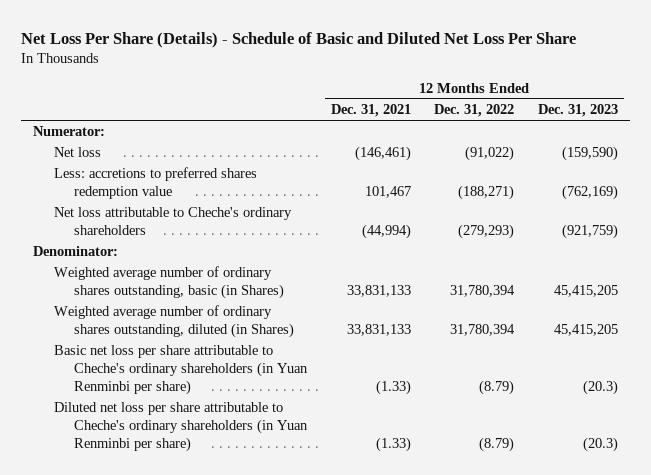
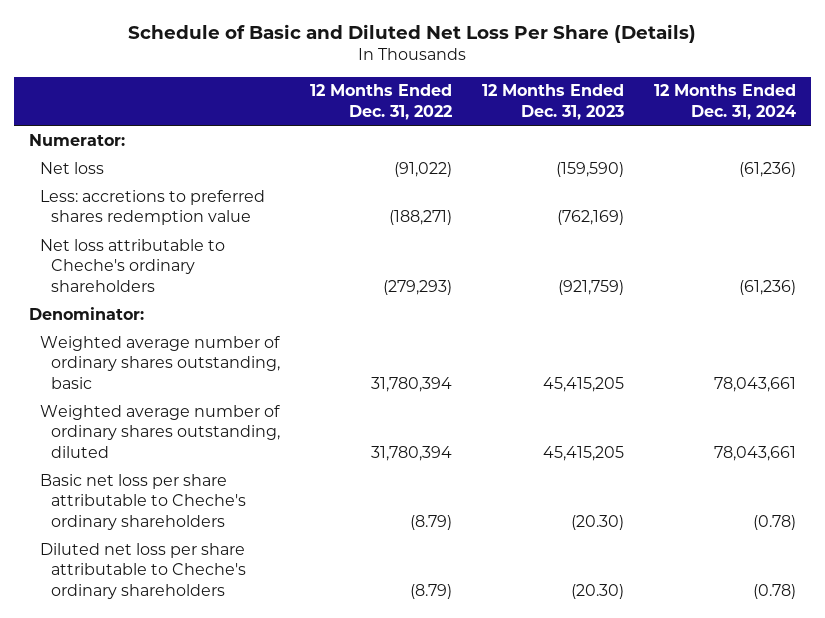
[21,31,577,48] Net Loss Per Share (Details) - Schedule of Basic and Diluted Net Loss Per Share -> [128,23,697,43] Schedule of Basic and Diluted Net Loss Per Share (Details)
[330,104,411,118] Dec. 31, 2021 -> none
none -> [653,84,796,120] 12 Months Ended Dec. 31, 2024
[53,266,284,300] Weighted average number of ordinary shares outstanding, basic (in Shares) -> [40,335,281,389] Weighted average number of ordinary shares outstanding, basic
[53,305,294,339] Weighted average number of ordinary shares outstanding, diluted (in Shares) -> [40,404,281,458] Weighted average number of ordinary shares outstanding, diluted
[53,345,308,395] Basic net loss per share attributable to Cheche's ordinary shareholders (in Yuan Renminbi per share) -> [40,473,247,530] Basic net loss per share attributable to Cheche's ordinary shareholders
[583,379,619,395] (20.3) -> [570,514,624,530] (20.30)
[53,402,308,452] Diluted net loss per share attributable to Cheche's ordinary shareholders (in Yuan Renminbi per share) -> [40,542,247,599] Diluted net loss per share attributable to Cheche's ordinary shareholders
[583,436,619,452] (20.3) -> [570,583,624,599] (20.30)

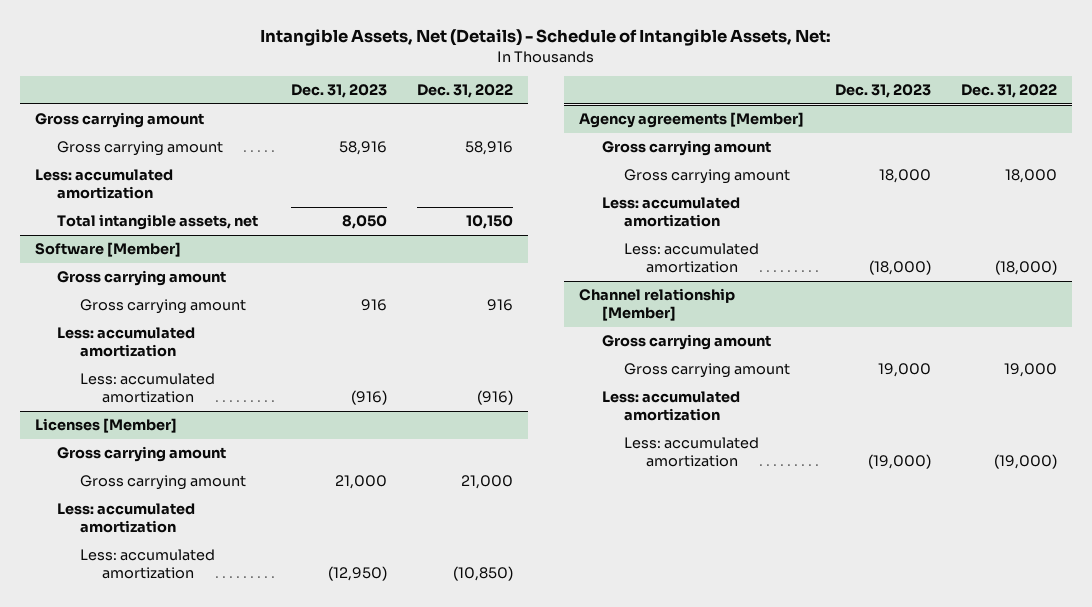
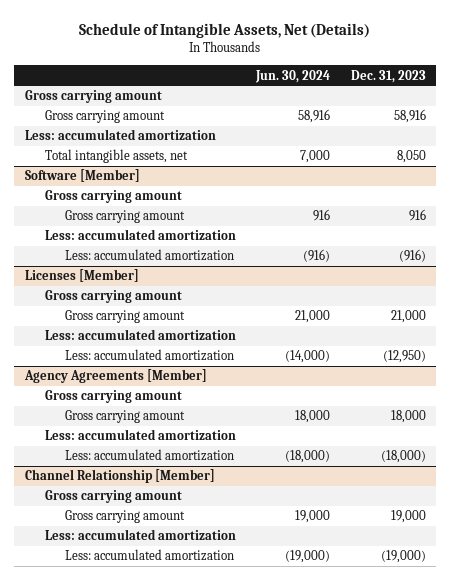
[260,29,832,47] Intangible Assets, Net (Details) - Schedule of Intangible Assets, Net: -> [79,22,371,38] Schedule of Intangible Assets, Net (Details)
[416,84,513,99] Dec. 31, 2022 -> none
none -> [255,69,331,83] Jun. 30, 2024
[579,112,805,129] Agency agreements [Member] -> [23,369,207,384] Agency Agreements [Member]
[579,288,736,322] Channel relationship [Member] -> [24,469,215,484] Channel Relationship [Member]

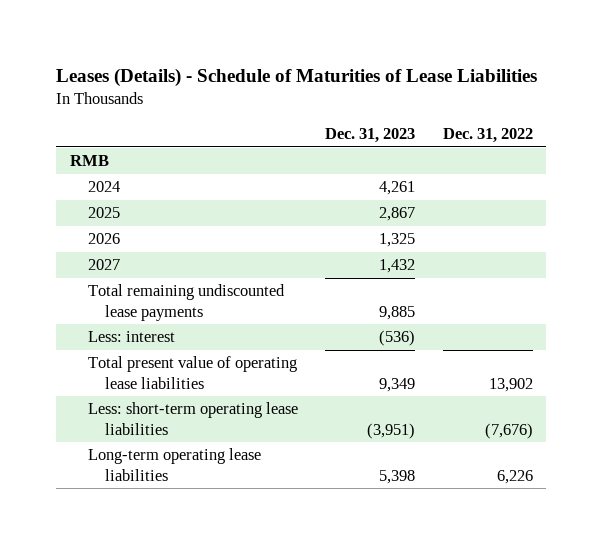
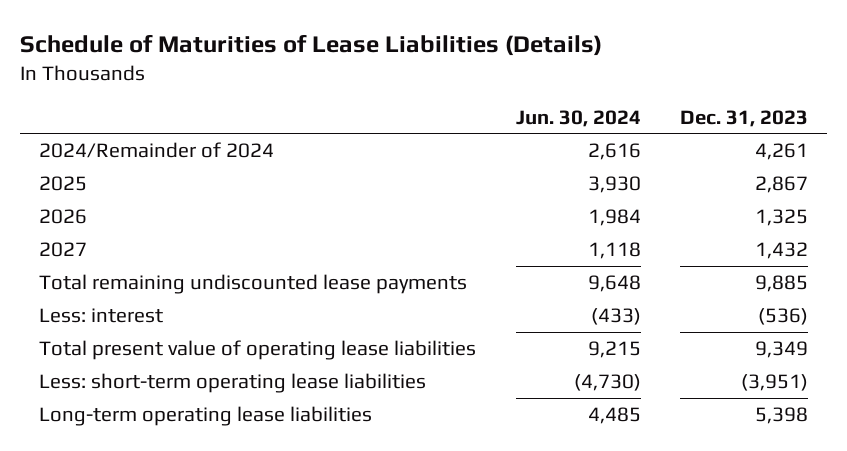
[56,67,538,87] Leases (Details) - Schedule of Maturities of Lease Liabilities -> [19,33,602,56] Schedule of Maturities of Lease Liabilities (Details)
[442,128,533,144] Dec. 31, 2022 -> none
none -> [515,109,641,127] Jun. 30, 2024
[69,155,109,167] RMB -> none
[87,181,120,193] 2024 -> [39,142,275,159] 2024/Remainder of 2024

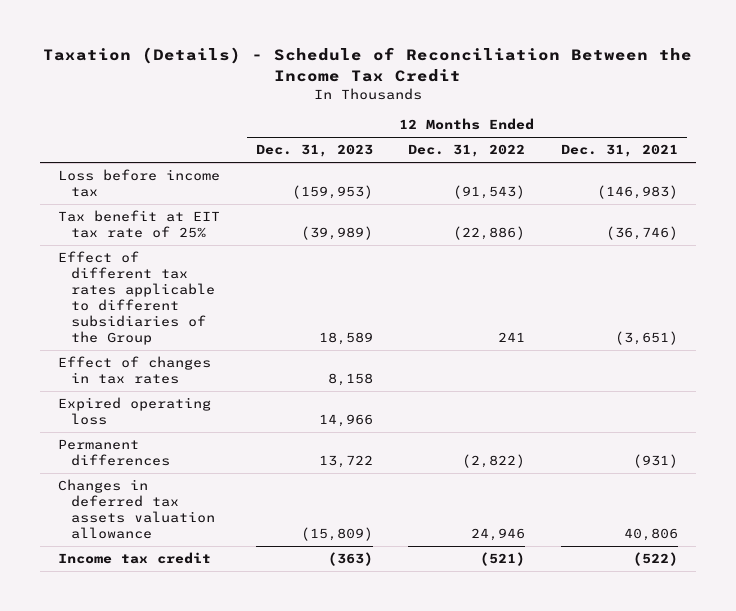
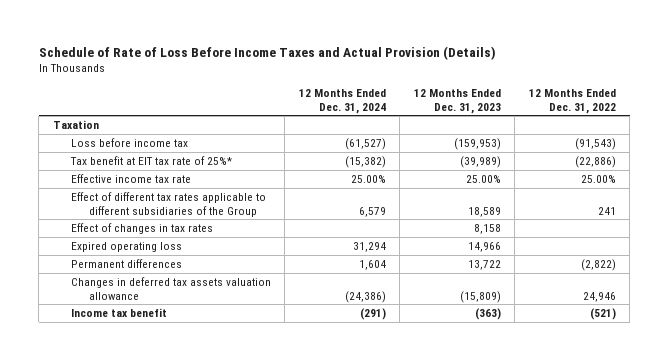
[42,47,692,82] Taxation (Details) - Schedule of Reconciliation Between the Income Tax Credit -> [38,45,496,60] Schedule of Rate of Loss Before Income Taxes and Actual Provision (Details)
[560,144,678,158] Dec. 31, 2021 -> none
none -> [298,88,386,114] 12 Months Ended Dec. 31, 2024
none -> [52,119,99,129] Taxation
[57,210,220,239] Tax benefit at EIT tax rate of 25% -> [69,155,232,165] Tax benefit at EIT tax rate of 25%*
none -> [70,173,191,183] Effective income tax rate
[57,552,211,565] Income tax credit -> [70,307,167,317] Income tax benefit

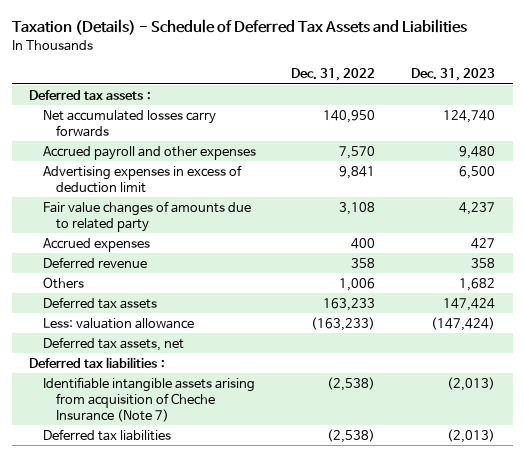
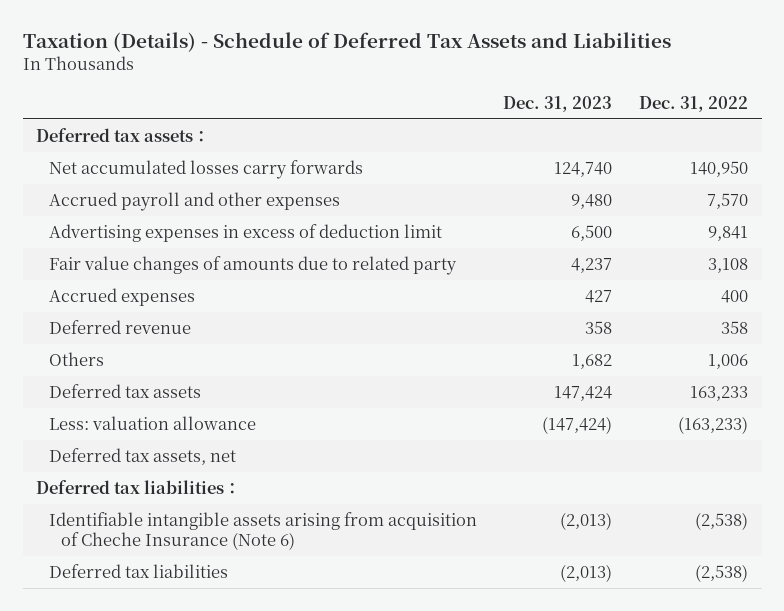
[42,376,255,422] Identifiable intangible assets arising from acquisition of Cheche Insurance (Note 7) -> [48,511,477,551] Identifiable intangible assets arising from acquisition of Cheche Insurance (Note 6)

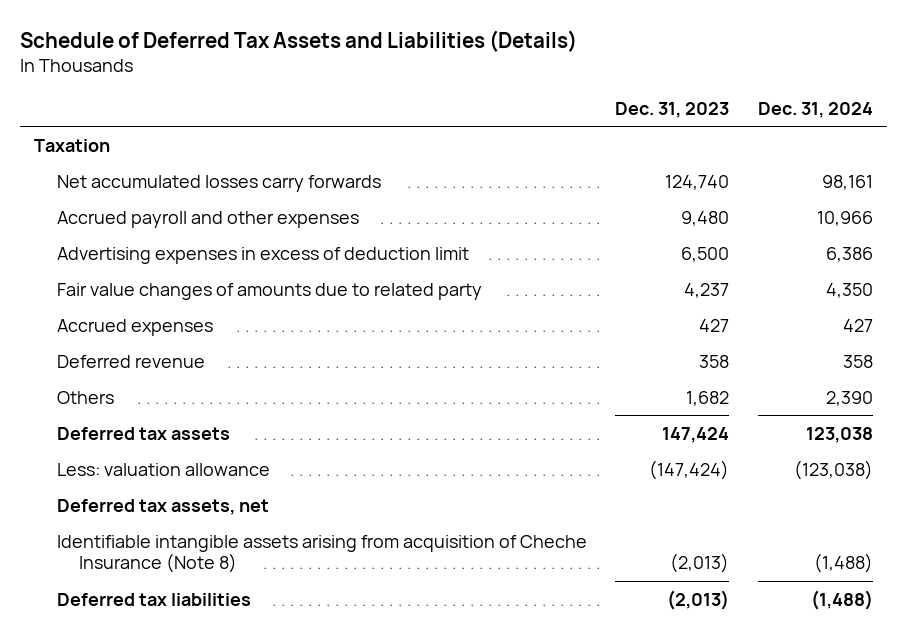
[22,32,671,53] Taxation (Details) - Schedule of Deferred Tax Assets and Liabilities -> [20,30,578,53] Schedule of Deferred Tax Assets and Liabilities (Details)
[639,95,749,112] Dec. 31, 2022 -> none
none -> [757,101,873,118] Dec. 31, 2024
[36,127,211,142] Deferred tax assets： -> none
none -> [34,138,111,152] Taxation
[36,479,242,494] Deferred tax liabilities： -> none
[48,511,477,551] Identifiable intangible assets arising from acquisition of Cheche Insurance (Note 6) -> [56,534,587,574] Identifiable intangible assets arising from acquisition of Cheche Insurance (Note 8)

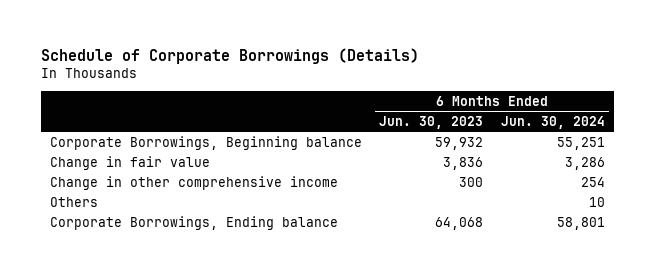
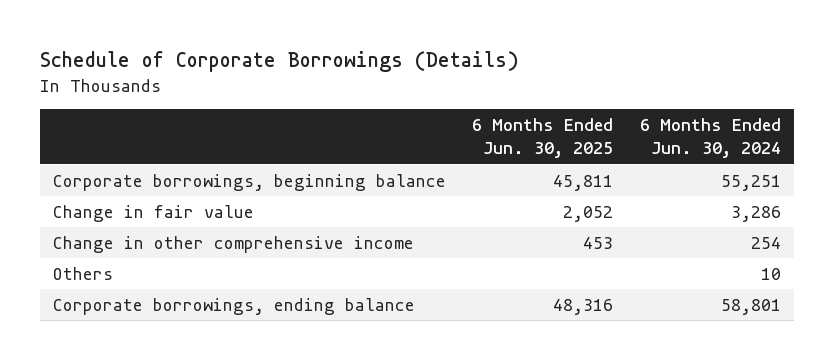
[379,115,484,129] Jun. 30, 2023 -> none
none -> [472,118,614,159] 6 Months Ended Jun. 30, 2025
[49,135,362,150] Corporate Borrowings, Beginning balance -> [52,173,446,191] Corporate borrowings, beginning balance
[49,215,338,230] Corporate Borrowings, Ending balance -> [52,297,415,315] Corporate borrowings, ending balance

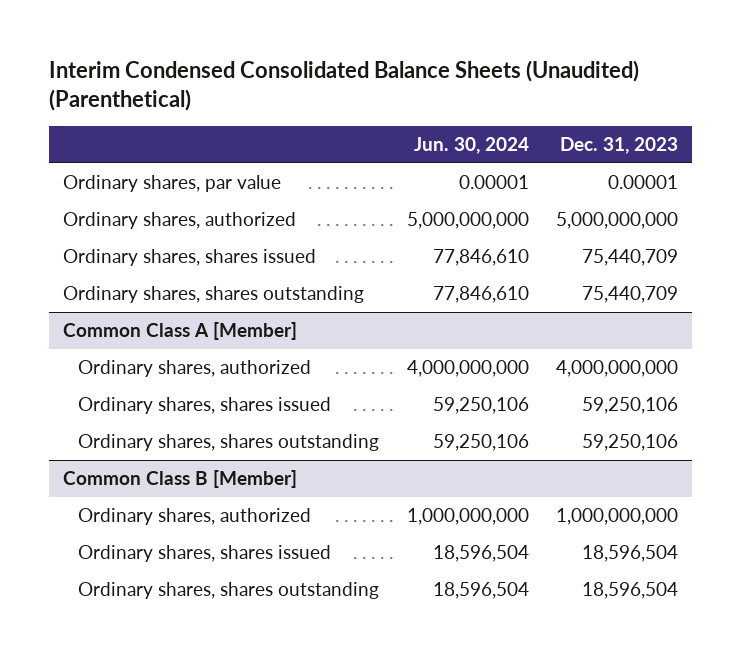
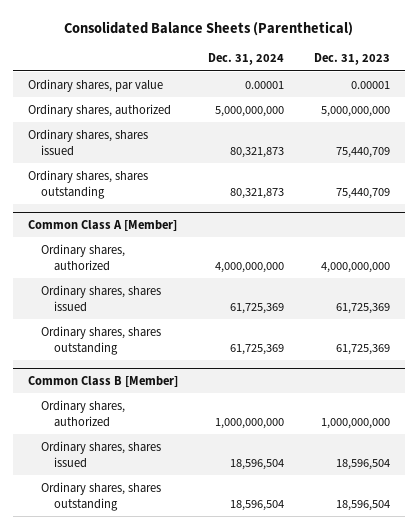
[48,60,639,112] Interim Condensed Consolidated Balance Sheets (Unaudited) (Parenthetical) -> [64,21,354,37] Consolidated Balance Sheets (Parenthetical)
[413,137,529,155] Jun. 30, 2024 -> none
none -> [208,53,285,66] Dec. 31, 2024
[582,397,679,415] 59,250,106 -> [335,302,390,314] 61,725,369
[582,434,679,452] 59,250,106 -> [335,343,390,355] 61,725,369

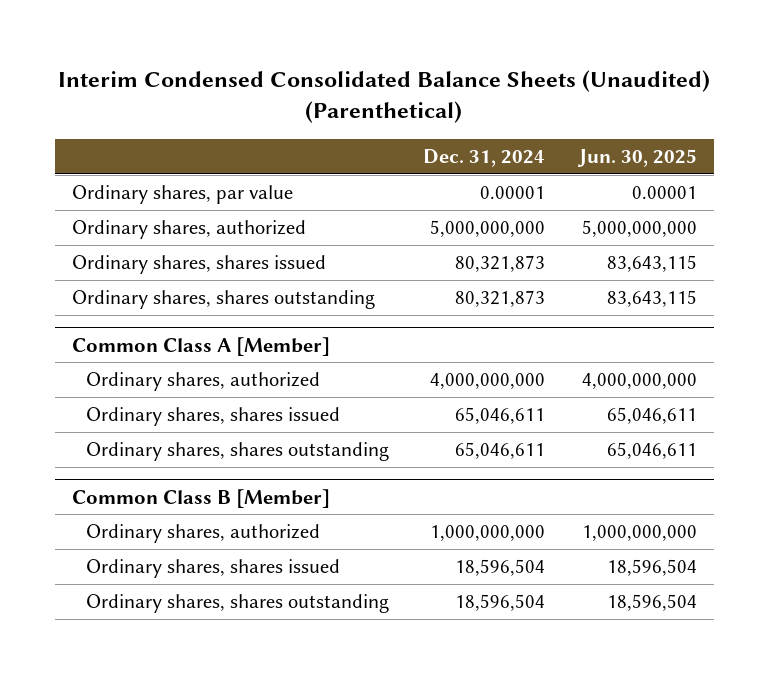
[64,21,354,37] Consolidated Balance Sheets (Parenthetical) -> [58,69,711,124] Interim Condensed Consolidated Balance Sheets (Unaudited) (Parenthetical)
[313,53,390,66] Dec. 31, 2023 -> none
none -> [576,148,697,167] Jun. 30, 2025
[230,302,285,314] 61,725,369 -> [455,406,546,424] 65,046,611
[230,343,285,355] 61,725,369 -> [455,441,546,459] 65,046,611

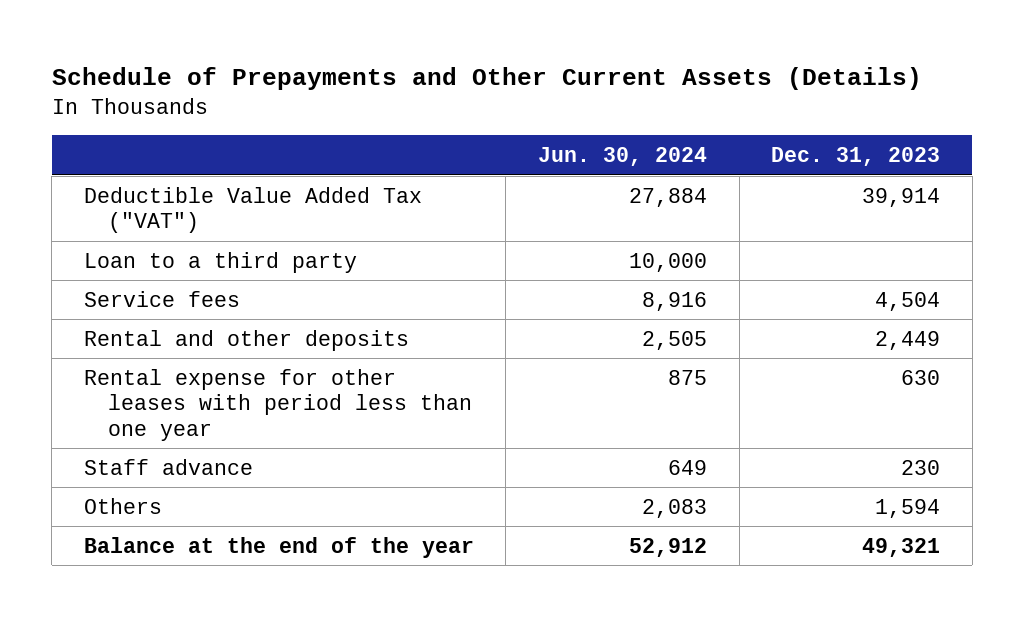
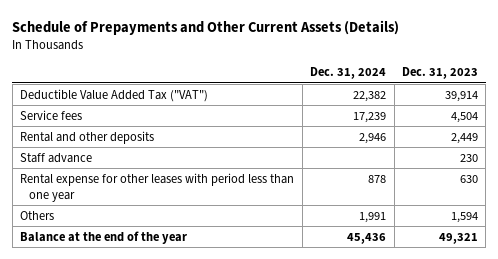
[537,147,707,167] Jun. 30, 2024 -> none
none -> [310,66,387,79] Dec. 31, 2024
[83,251,357,273] Loan to a third party -> none
[83,368,472,441] Rental expense for other leases with period less than one year -> [20,172,295,202] Rental expense for other leases with period less than one year

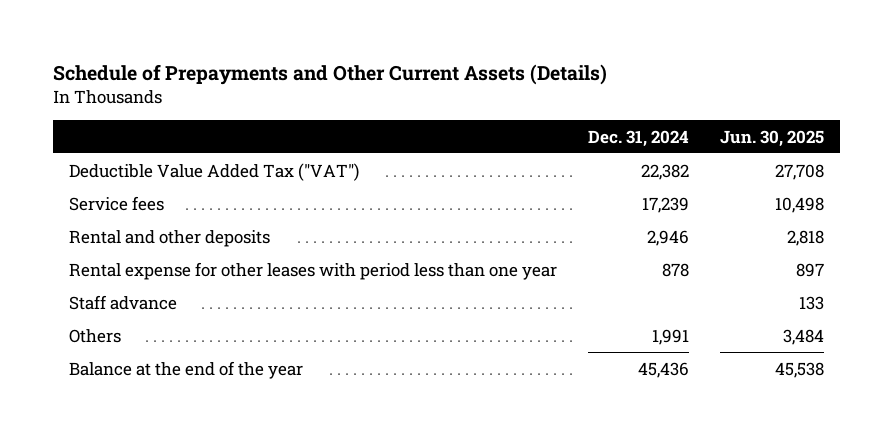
[402,66,479,79] Dec. 31, 2023 -> none
none -> [720,129,825,147] Jun. 30, 2025
[20,152,93,163] Staff advance -> [68,294,177,310] Staff advance

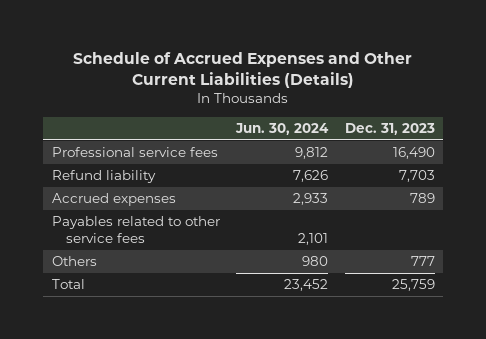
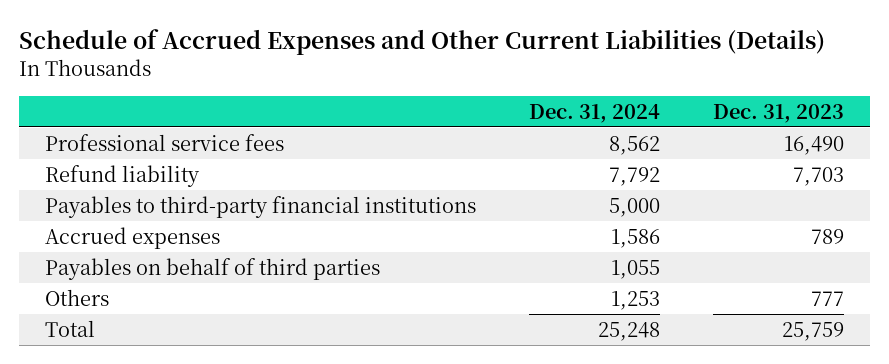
[235,122,330,135] Jun. 30, 2024 -> none
none -> [528,103,660,123] Dec. 31, 2024
none -> [44,195,476,218] Payables to third-party financial institutions
[51,216,220,243] Payables related to other service fees -> [44,257,380,280] Payables on behalf of third parties

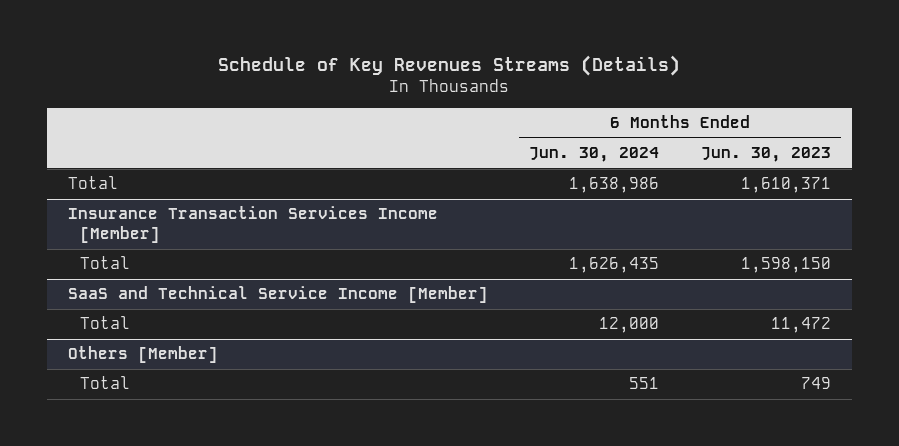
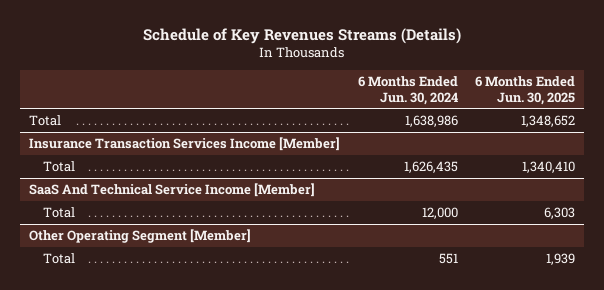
[701,147,832,163] Jun. 30, 2023 -> none
none -> [475,76,576,105] 6 Months Ended Jun. 30, 2025
[67,286,488,304] SaaS and Technical Service Income [Member] -> [28,182,315,197] SaaS And Technical Service Income [Member]
[67,346,218,364] Others [Member] -> [28,228,251,243] Other Operating Segment [Member]

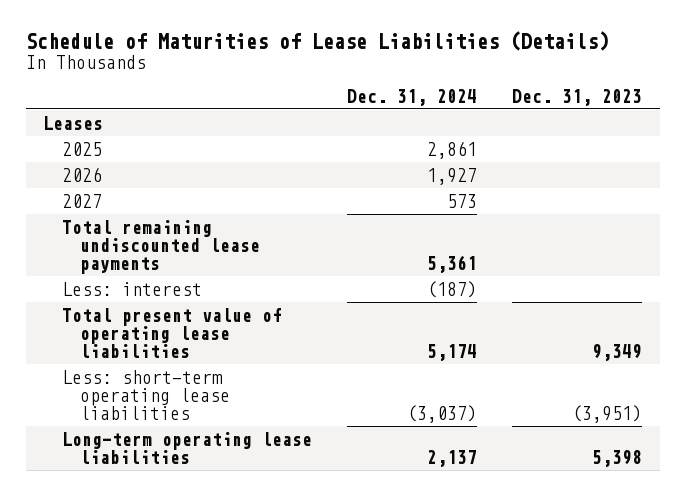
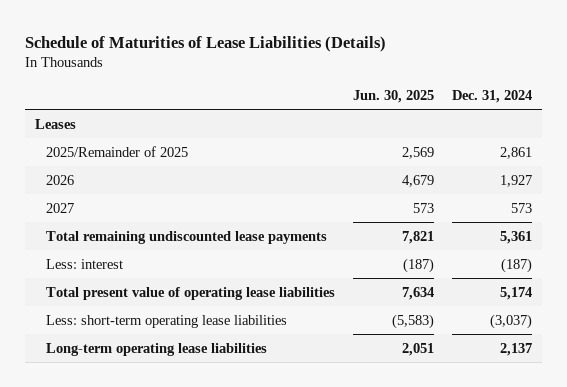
[512,88,643,106] Dec. 31, 2023 -> none
none -> [352,89,434,103] Jun. 30, 2025
[61,141,102,156] 2025 -> [45,145,188,157] 2025/Remainder of 2025

